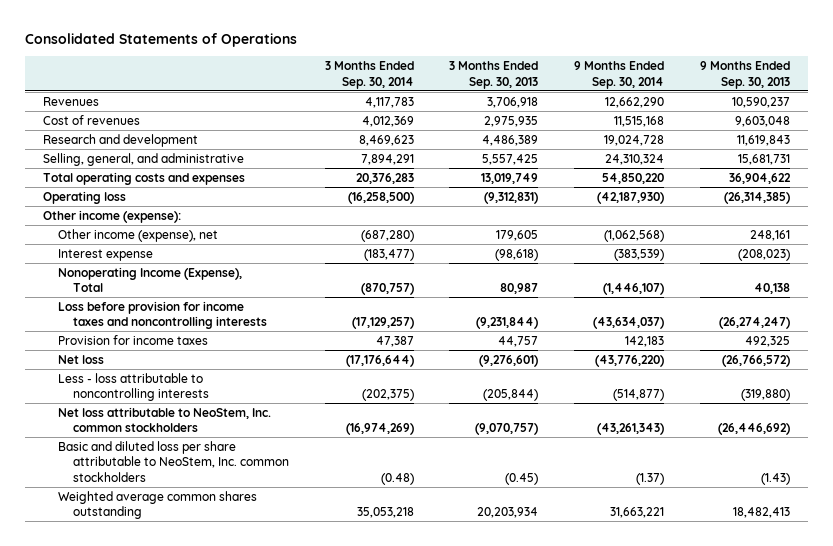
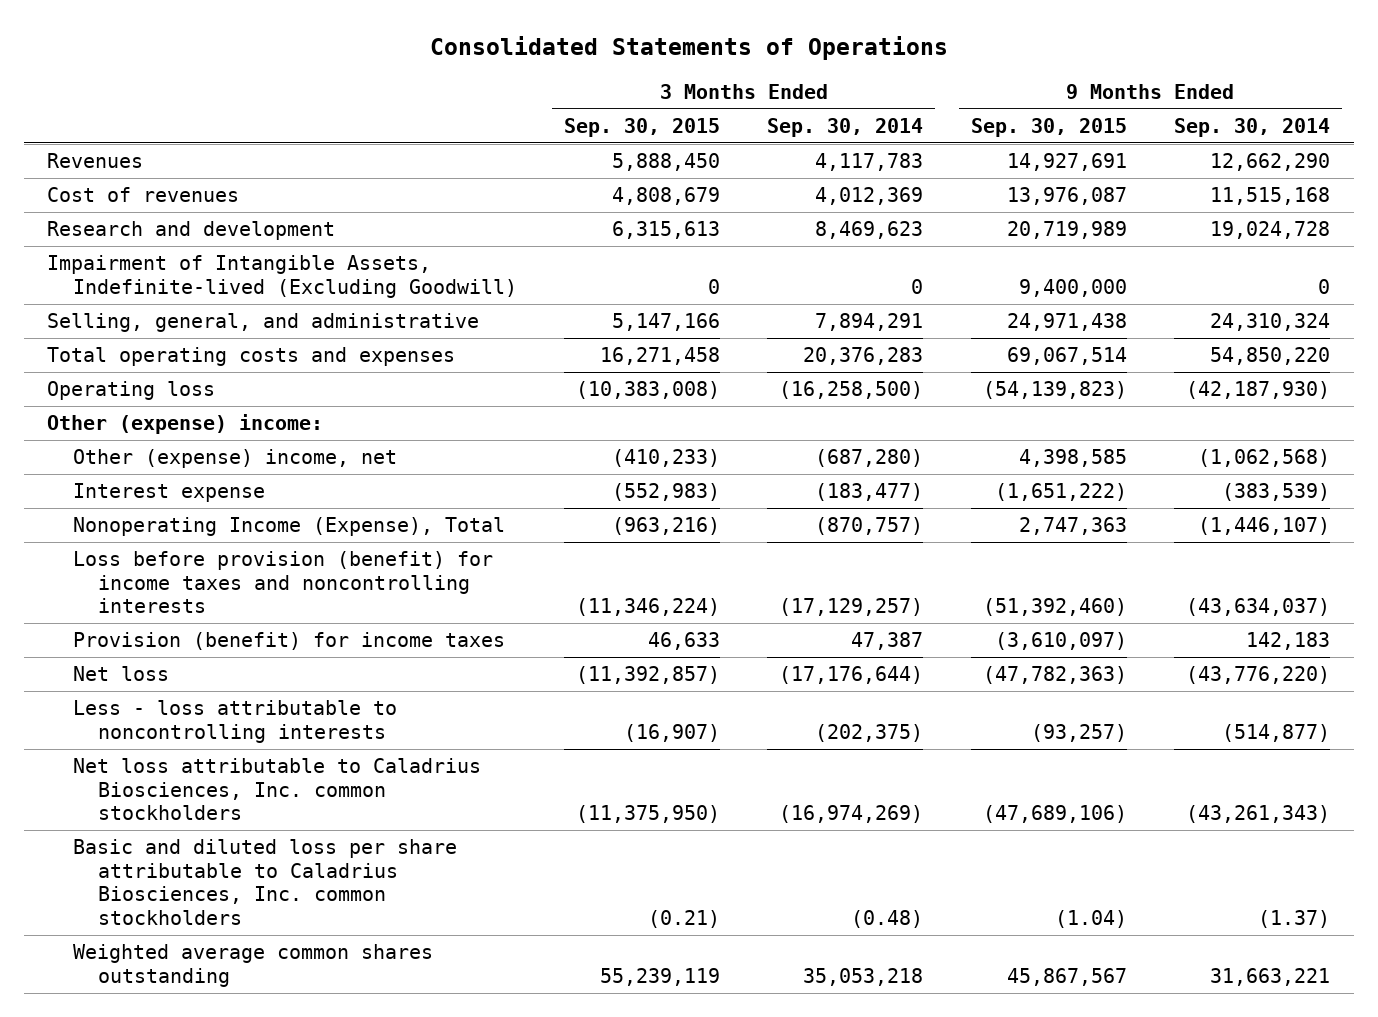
[449,60,539,89] 3 Months Ended Sep. 30, 2013 -> none
[700,60,791,89] 9 Months Ended Sep. 30, 2013 -> none
none -> [563,118,720,138] Sep. 30, 2015
none -> [970,118,1127,138] Sep. 30, 2015
none -> [47,255,517,298] Impairment of Intangible Assets, Indefinite-lived (Excluding Goodwill)
[43,209,182,223] Other income (expense): -> [47,414,324,435] Other (expense) income:
[57,228,218,242] Other income (expense), net -> [72,449,397,469] Other (expense) income, net
[57,300,267,330] Loss before provision for income taxes and noncontrolling interests -> [72,551,493,614] Loss before provision (benefit) for income taxes and noncontrolling interests
[57,334,208,345] Provision for income taxes -> [72,632,505,651] Provision (benefit) for income taxes
[57,406,271,433] Net loss attributable to NeoStem, Inc. common stockholders -> [72,758,481,821] Net loss attributable to Caladrius Biosciences, Inc. common stockholders
[57,440,289,483] Basic and diluted loss per share attributable to NeoStem, Inc. common stockholders -> [72,839,457,926] Basic and diluted loss per share attributable to Caladrius Biosciences, Inc. common stockholders

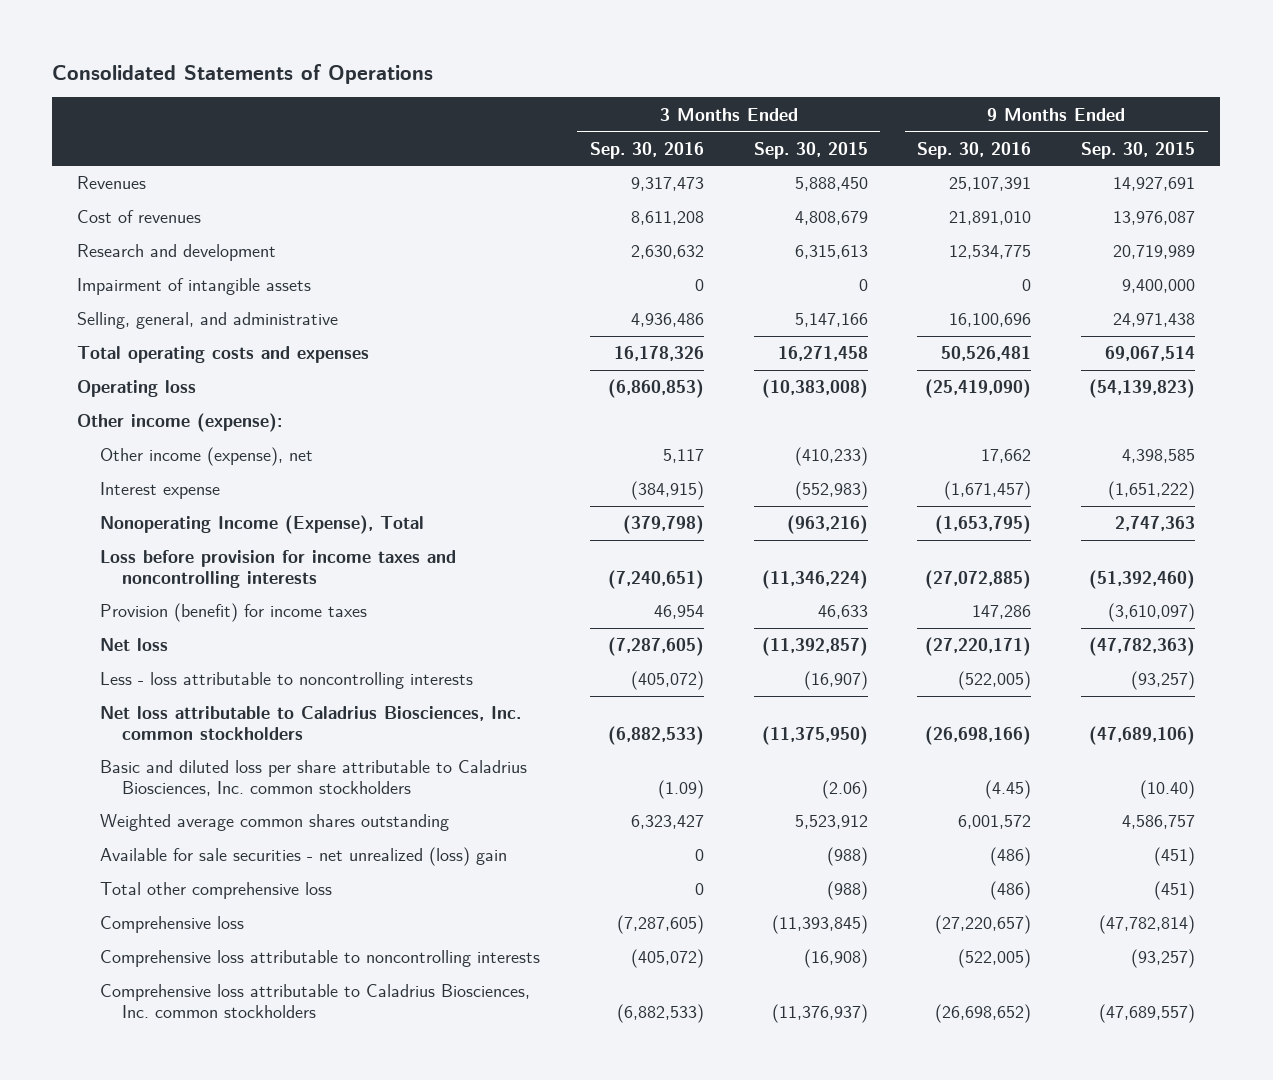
[767,118,924,138] Sep. 30, 2014 -> none
[1174,118,1331,138] Sep. 30, 2014 -> none
none -> [589,141,704,159] Sep. 30, 2016
none -> [917,141,1032,159] Sep. 30, 2016
[47,255,517,298] Impairment of Intangible Assets, Indefinite-lived (Excluding Goodwill) -> [77,278,312,296] Impairment of intangible assets
[47,414,324,435] Other (expense) income: -> [77,413,283,433] Other income (expense):
[72,449,397,469] Other (expense) income, net -> [99,447,313,467] Other income (expense), net
[72,551,493,614] Loss before provision (benefit) for income taxes and noncontrolling interests -> [99,550,456,588] Loss before provision for income taxes and noncontrolling interests
[647,910,720,929] (0.21) -> [821,779,868,799] (2.06)
[1054,910,1127,929] (1.04) -> [1140,779,1196,799] (10.40)
[599,967,720,986] 55,239,119 -> [794,815,868,830] 5,523,912
[1006,967,1127,986] 45,867,567 -> [1122,815,1196,830] 4,586,757
none -> [99,847,507,867] Available for sale securities - net unrealized (loss) gain
none -> [99,882,332,900] Total other comprehensive loss
none -> [99,916,244,934] Comprehensive loss
none -> [99,950,540,968] Comprehensive loss attributable to noncontrolling interests
none -> [99,984,530,1018] Comprehensive loss attributable to Caladrius Biosciences, Inc. common stockholders

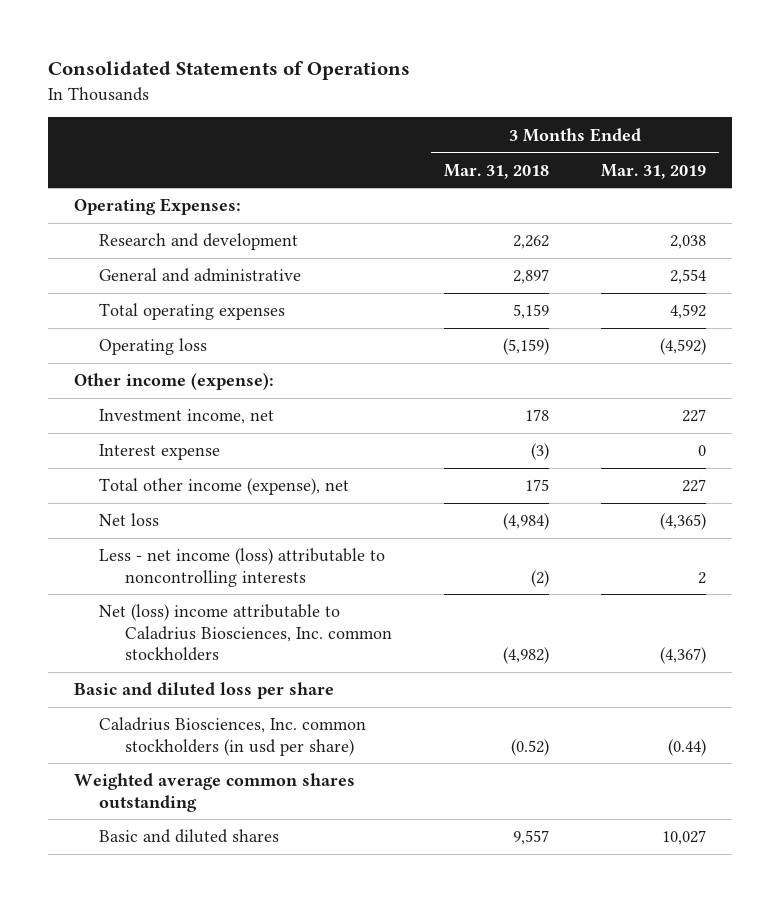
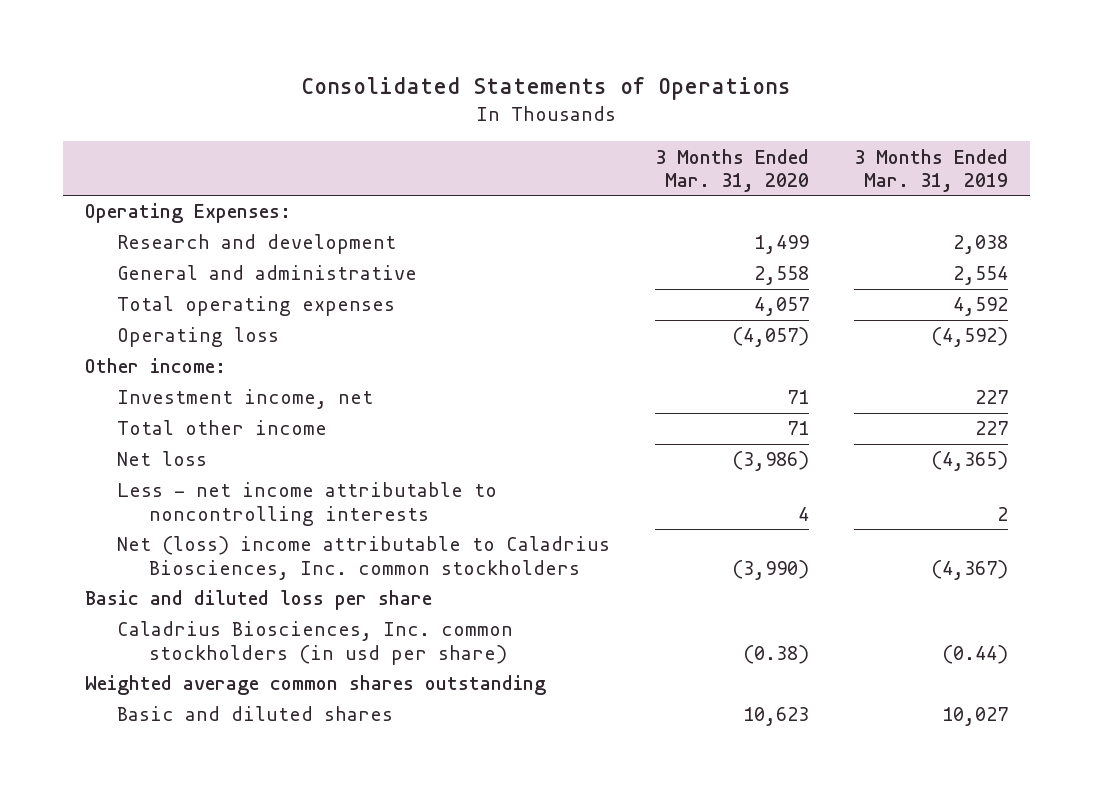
[443,163,549,179] Mar. 31, 2018 -> none
none -> [654,148,809,192] 3 Months Ended Mar. 31, 2020
[73,373,274,391] Other income (expense): -> [85,358,227,374] Other income:
[99,444,221,461] Interest expense -> none
[99,478,350,496] Total other income (expense), net -> [116,420,327,436] Total other income
[99,548,386,587] Less - net income (loss) attributable to noncontrolling interests -> [116,482,497,526] Less - net income attributable to noncontrolling interests

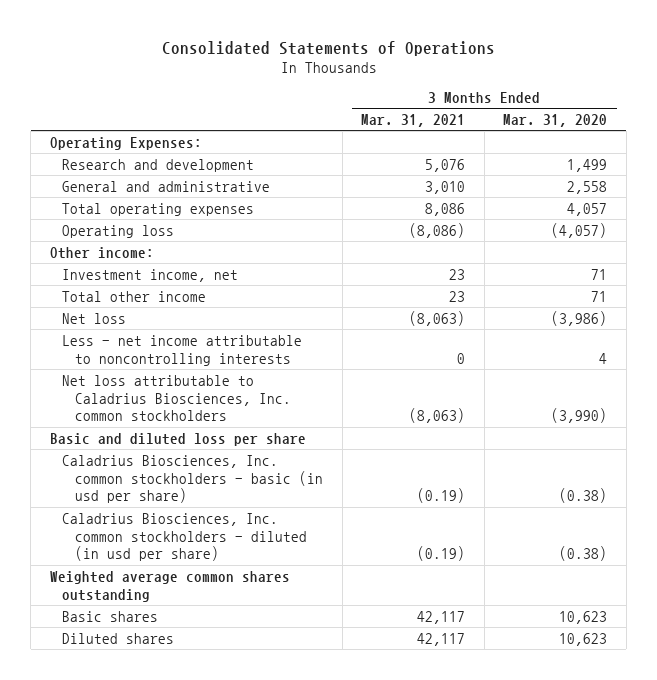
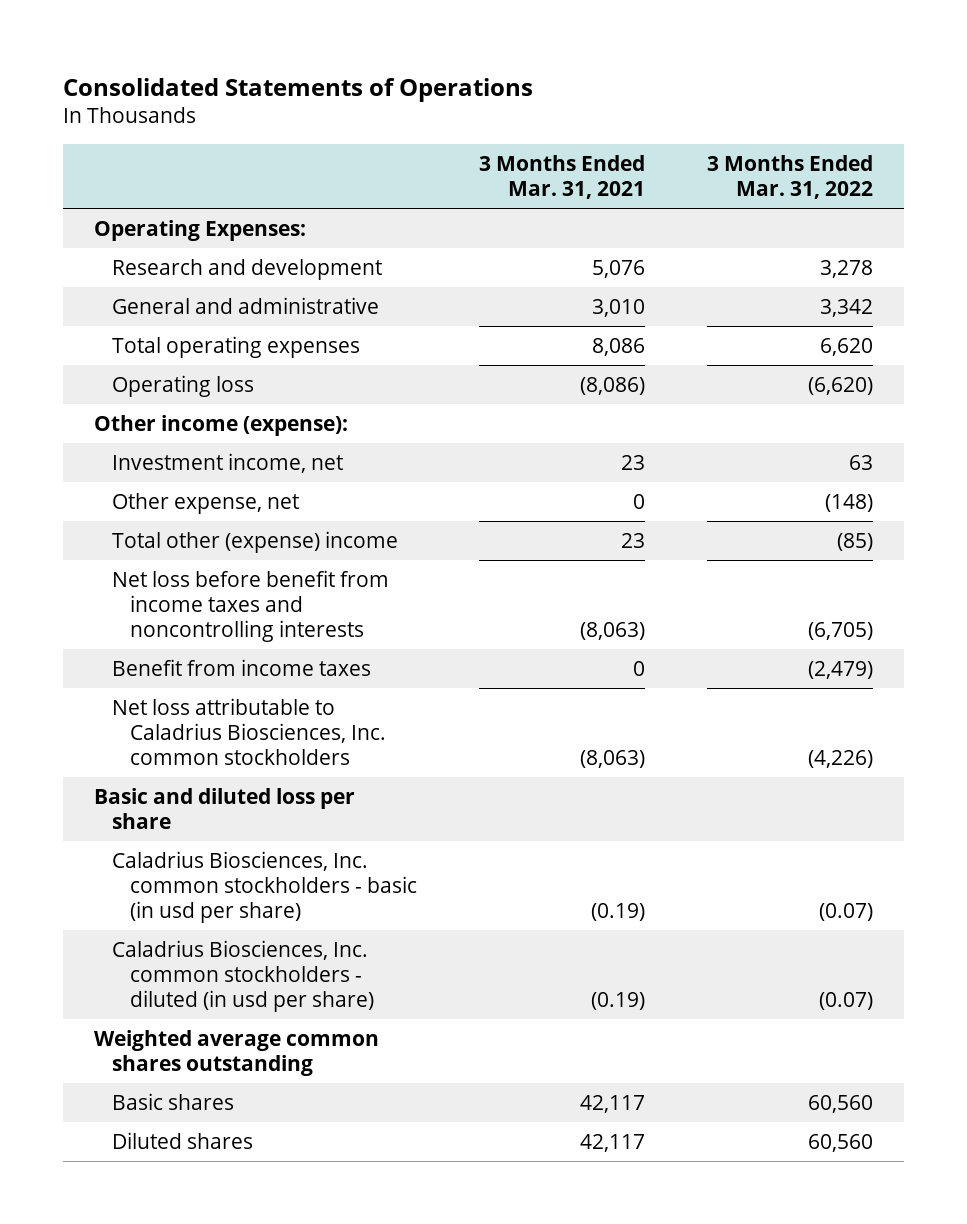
[503,114,608,128] Mar. 31, 2020 -> none
none -> [706,155,873,200] 3 Months Ended Mar. 31, 2022
[49,246,154,259] Other income: -> [94,415,349,437] Other income (expense):
[62,334,303,366] Less - net income attributable to noncontrolling interests -> none
none -> [112,493,300,515] Other expense, net
[62,290,207,302] Total other income -> [112,531,399,554] Total other (expense) income
[62,312,127,324] Net loss -> [112,570,390,642] Net loss before benefit from income taxes and noncontrolling interests
none -> [112,659,372,677] Benefit from income taxes

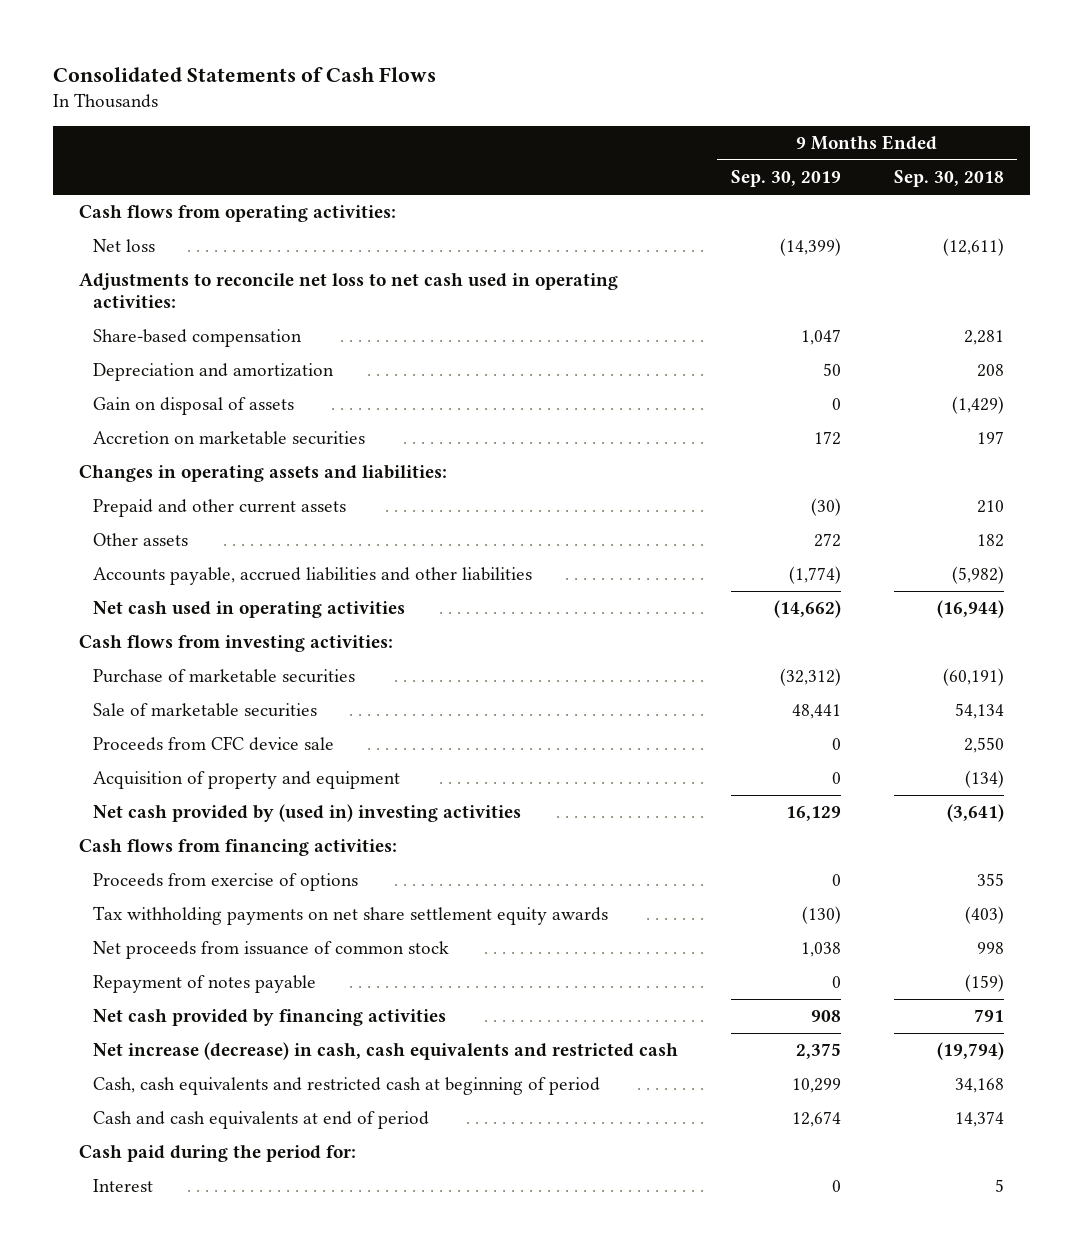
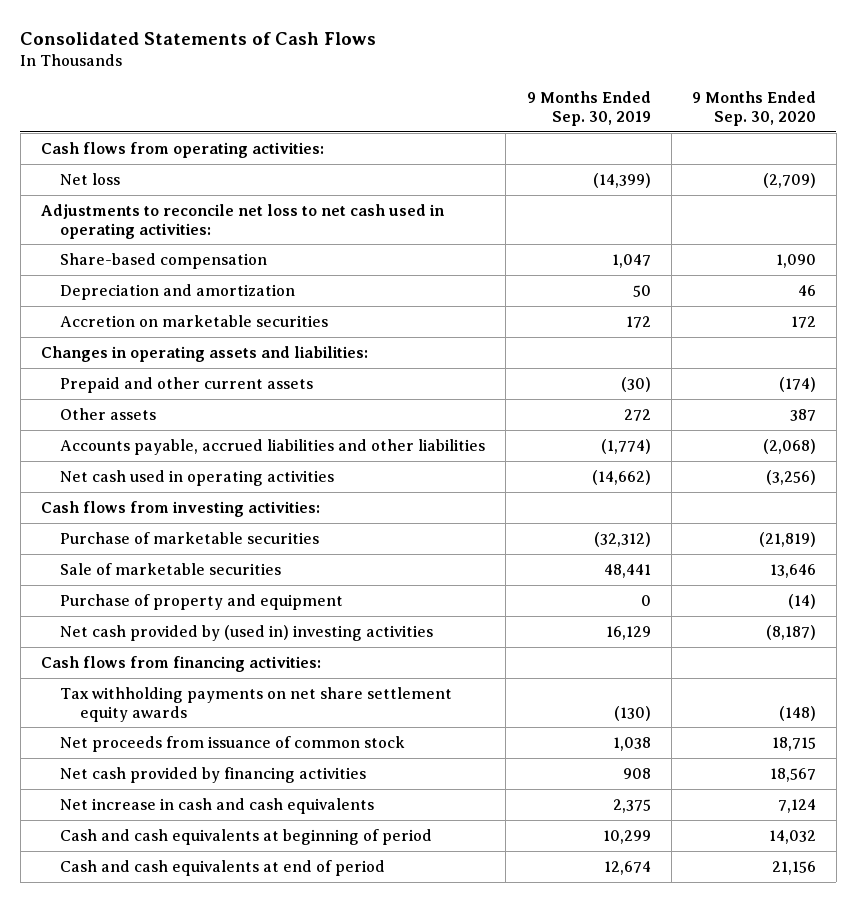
[893,170,1004,188] Sep. 30, 2018 -> none
none -> [691,91,816,126] 9 Months Ended Sep. 30, 2020
[92,397,294,416] Gain on disposal of assets -> none
[92,736,334,752] Proceeds from CFC device sale -> none
[92,771,400,790] Acquisition of property and equipment -> [60,593,344,610] Purchase of property and equipment
[92,873,358,892] Proceeds from exercise of options -> none
[92,975,316,994] Repayment of notes payable -> none
[92,1042,678,1061] Net increase (decrease) in cash, cash equivalents and restricted cash -> [60,797,375,814] Net increase in cash and cash equivalents
[92,1077,600,1096] Cash, cash equivalents and restricted cash at beginning of period -> [60,828,433,845] Cash and cash equivalents at beginning of period
[79,1145,357,1163] Cash paid during the period for: -> none
[92,1179,153,1193] Interest -> none

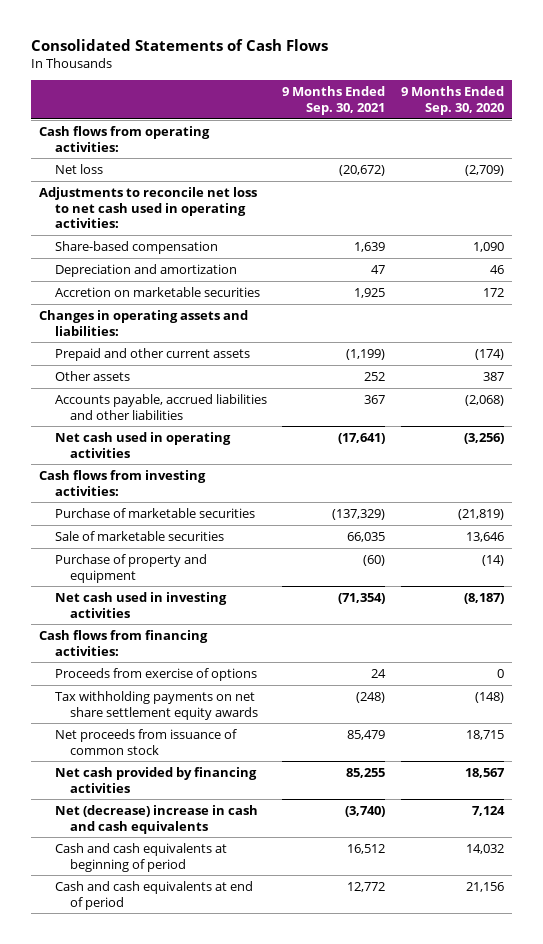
[526,91,651,126] 9 Months Ended Sep. 30, 2019 -> none
none -> [282,86,386,116] 9 Months Ended Sep. 30, 2021
[60,624,434,641] Net cash provided by (used in) investing activities -> [54,591,227,618] Net cash used in investing activities
none -> [54,667,257,681] Proceeds from exercise of options
[60,797,375,814] Net increase in cash and cash equivalents -> [54,804,258,834] Net (decrease) increase in cash and cash equivalents

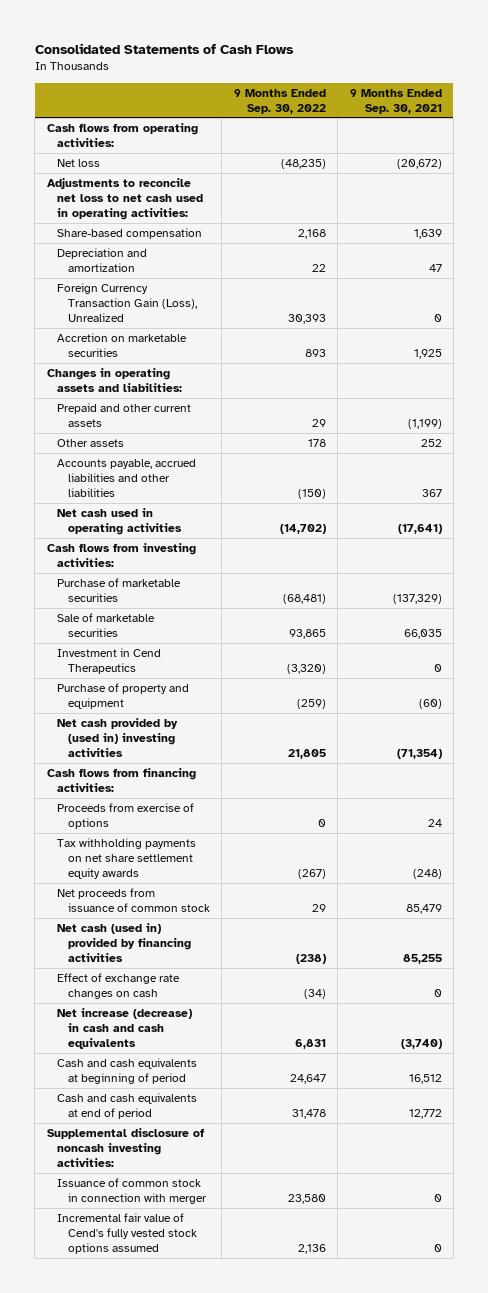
[400,86,504,116] 9 Months Ended Sep. 30, 2020 -> none
none -> [233,88,326,114] 9 Months Ended Sep. 30, 2022
none -> [57,283,198,323] Foreign Currency Transaction Gain (Loss), Unrealized
none -> [57,648,162,675] Investment in Cend Therapeutics
[54,591,227,618] Net cash used in investing activities -> [57,718,179,758] Net cash provided by (used in) investing activities
[54,766,257,793] Net cash provided by financing activities -> [57,923,192,963] Net cash (used in) provided by financing activities
none -> [57,973,181,1000] Effect of exchange rate changes on cash
[54,804,258,834] Net (decrease) increase in cash and cash equivalents -> [57,1008,193,1050] Net increase (decrease) in cash and cash equivalents
none -> [46,1128,205,1168] Supplemental disclosure of noncash investing activities:
none -> [57,1178,208,1205] Issuance of common stock in connection with merger
none -> [57,1213,198,1255] Incremental fair value of Cend's fully vested stock options assumed

